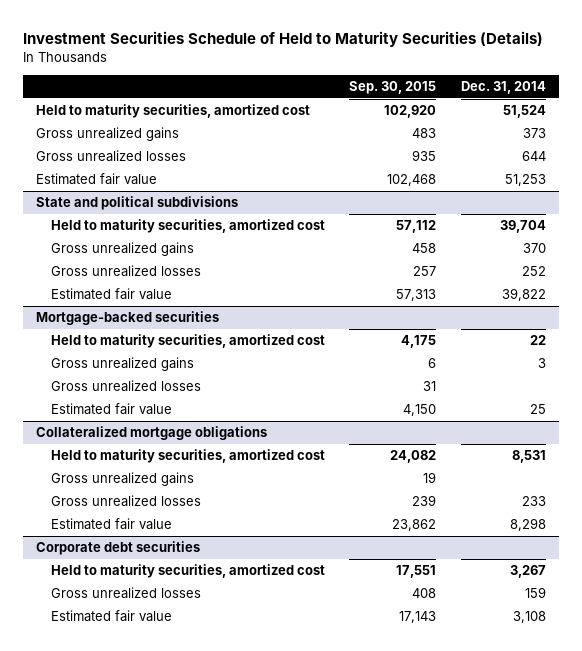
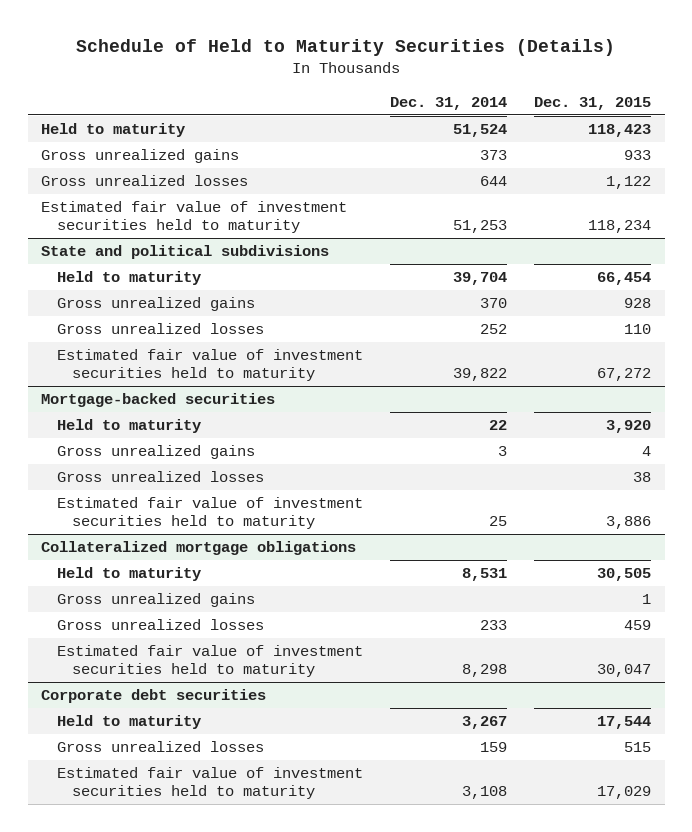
[23,30,544,47] Investment Securities Schedule of Held to Maturity Securities (Details) -> [76,39,616,57] Schedule of Held to Maturity Securities (Details)
[349,81,437,95] Sep. 30, 2015 -> none
none -> [534,96,652,110] Dec. 31, 2015
[35,104,310,119] Held to maturity securities, amortized cost -> [41,123,186,138] Held to maturity
[35,173,157,186] Estimated fair value -> [41,201,348,234] Estimated fair value of investment securities held to maturity
[50,219,325,234] Held to maturity securities, amortized cost -> [56,271,201,286] Held to maturity
[50,288,172,301] Estimated fair value -> [56,349,363,382] Estimated fair value of investment securities held to maturity
[50,334,325,349] Held to maturity securities, amortized cost -> [56,419,201,434] Held to maturity
[50,403,172,416] Estimated fair value -> [56,497,363,530] Estimated fair value of investment securities held to maturity
[50,449,325,464] Held to maturity securities, amortized cost -> [56,567,201,582] Held to maturity
[50,518,172,531] Estimated fair value -> [56,645,363,678] Estimated fair value of investment securities held to maturity
[50,564,325,579] Held to maturity securities, amortized cost -> [56,715,201,730] Held to maturity
[50,610,172,623] Estimated fair value -> [56,767,363,800] Estimated fair value of investment securities held to maturity

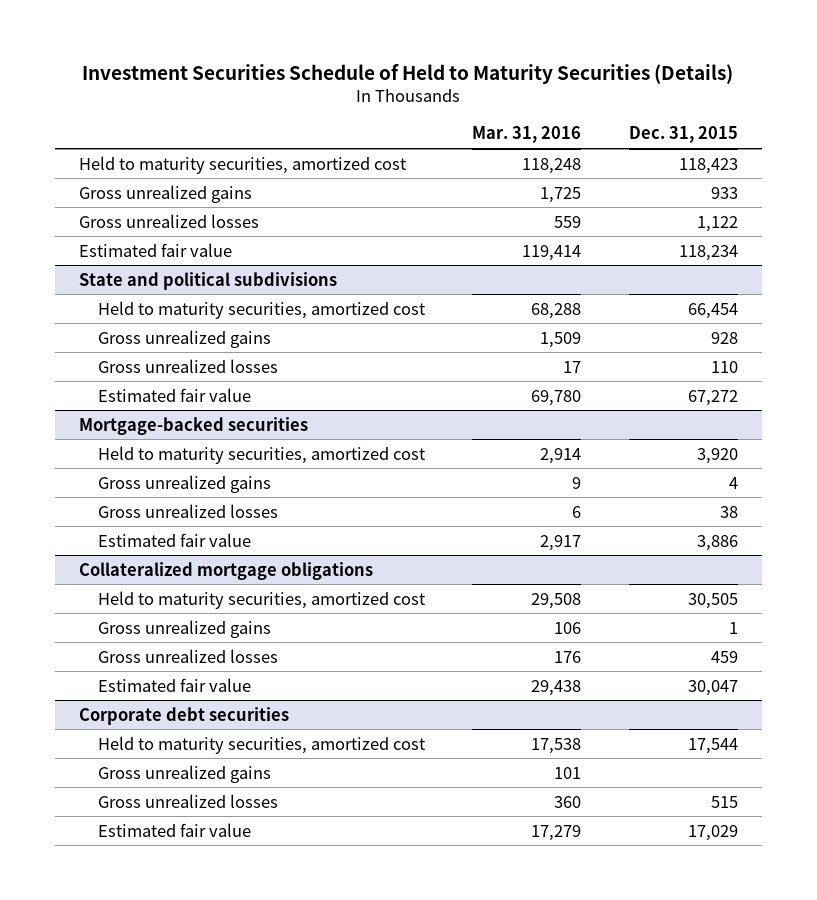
[76,39,616,57] Schedule of Held to Maturity Securities (Details) -> [82,64,734,85] Investment Securities Schedule of Held to Maturity Securities (Details)
[389,96,507,110] Dec. 31, 2014 -> none
none -> [472,126,582,144] Mar. 31, 2016
[41,123,186,138] Held to maturity -> [78,155,406,174] Held to maturity securities, amortized cost
[41,201,348,234] Estimated fair value of investment securities held to maturity -> [78,242,232,257] Estimated fair value
[56,271,201,286] Held to maturity -> [97,300,425,319] Held to maturity securities, amortized cost
[56,349,363,382] Estimated fair value of investment securities held to maturity -> [97,387,251,402] Estimated fair value
[56,419,201,434] Held to maturity -> [97,445,425,464] Held to maturity securities, amortized cost
[56,497,363,530] Estimated fair value of investment securities held to maturity -> [97,532,251,547] Estimated fair value
[56,567,201,582] Held to maturity -> [97,590,425,609] Held to maturity securities, amortized cost
[56,645,363,678] Estimated fair value of investment securities held to maturity -> [97,677,251,692] Estimated fair value
[56,715,201,730] Held to maturity -> [97,735,425,754] Held to maturity securities, amortized cost
none -> [97,764,271,783] Gross unrealized gains
[56,767,363,800] Estimated fair value of investment securities held to maturity -> [97,822,251,837] Estimated fair value

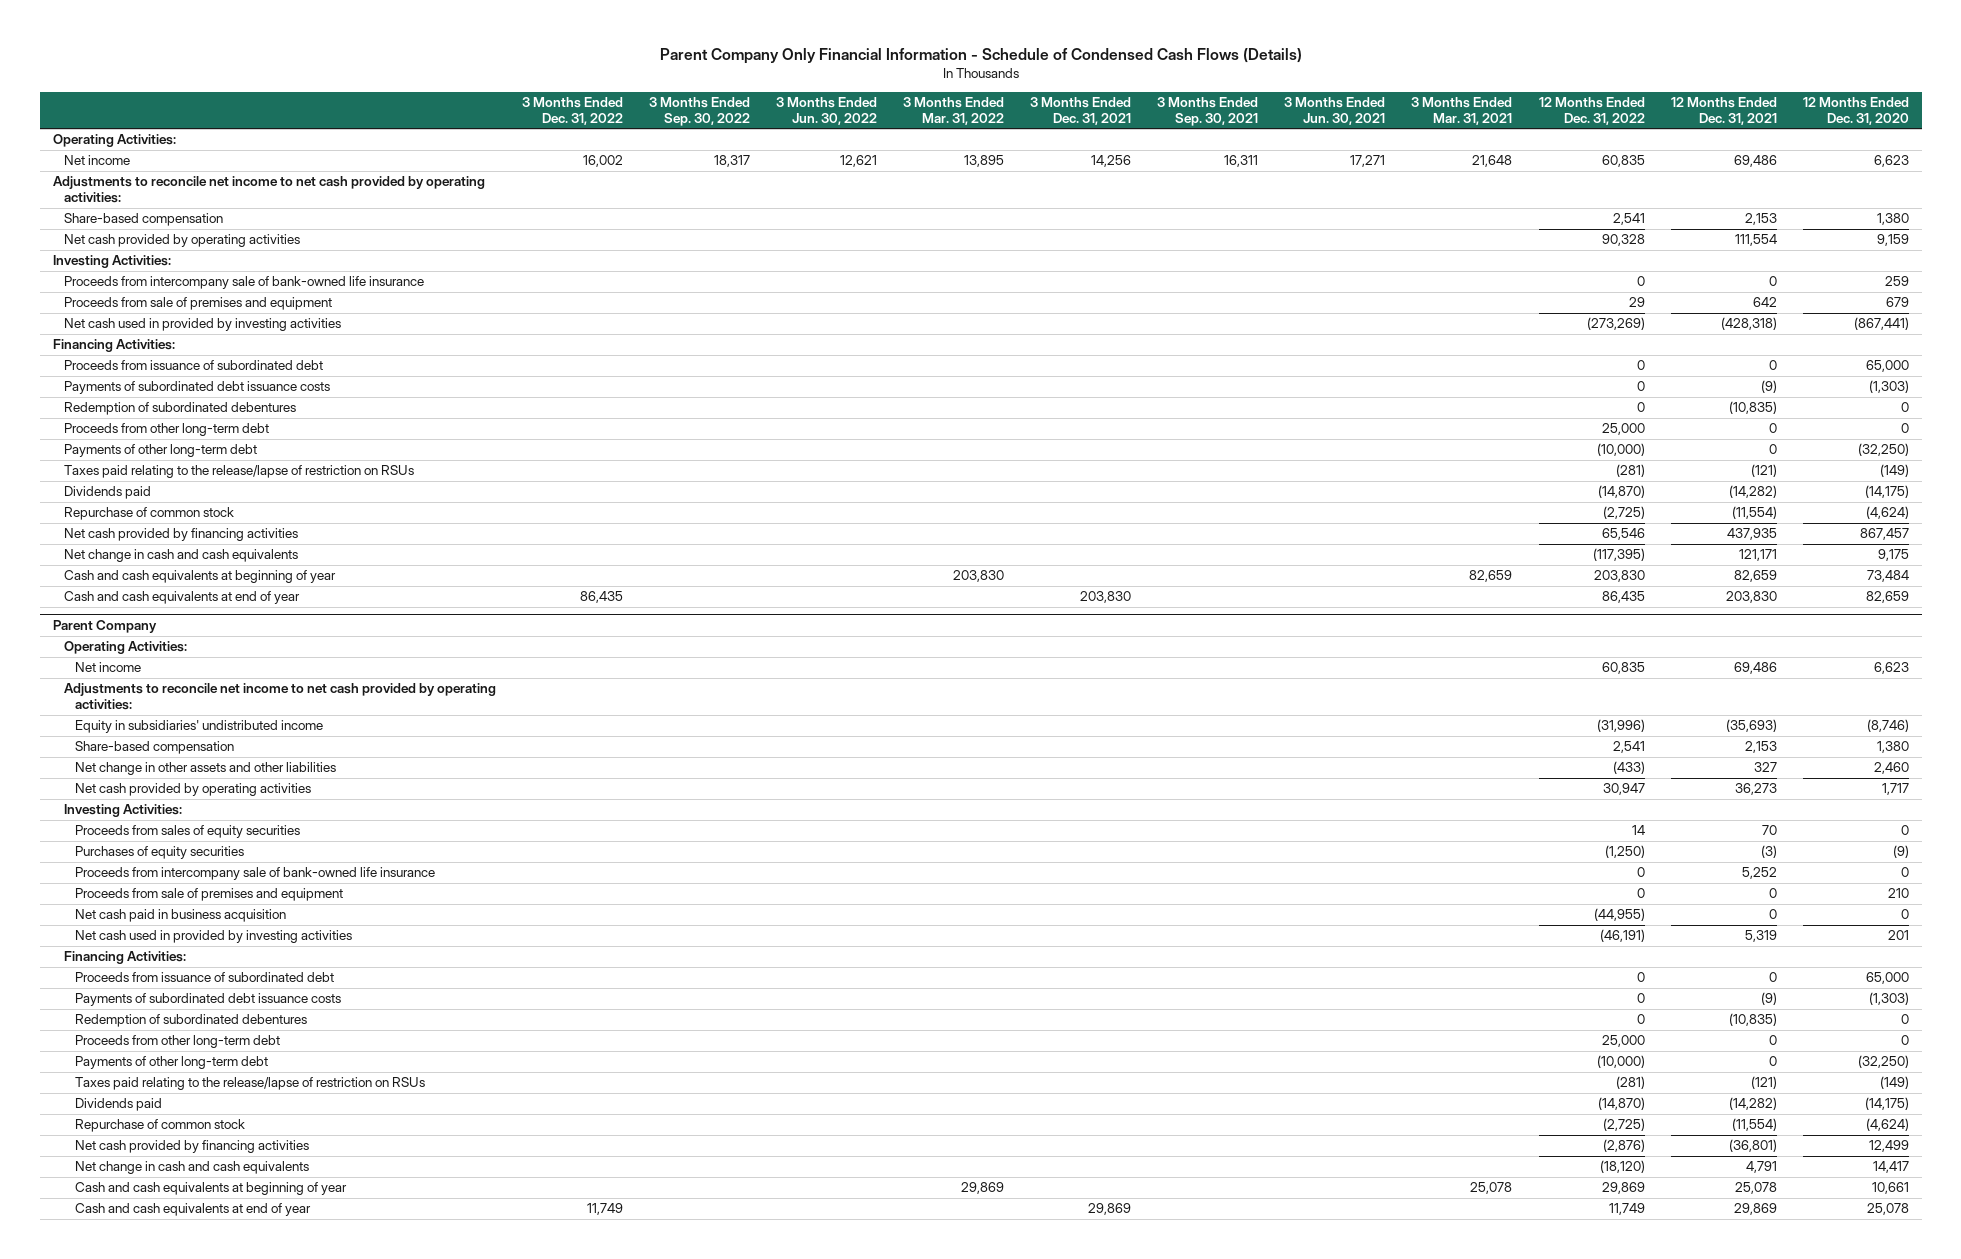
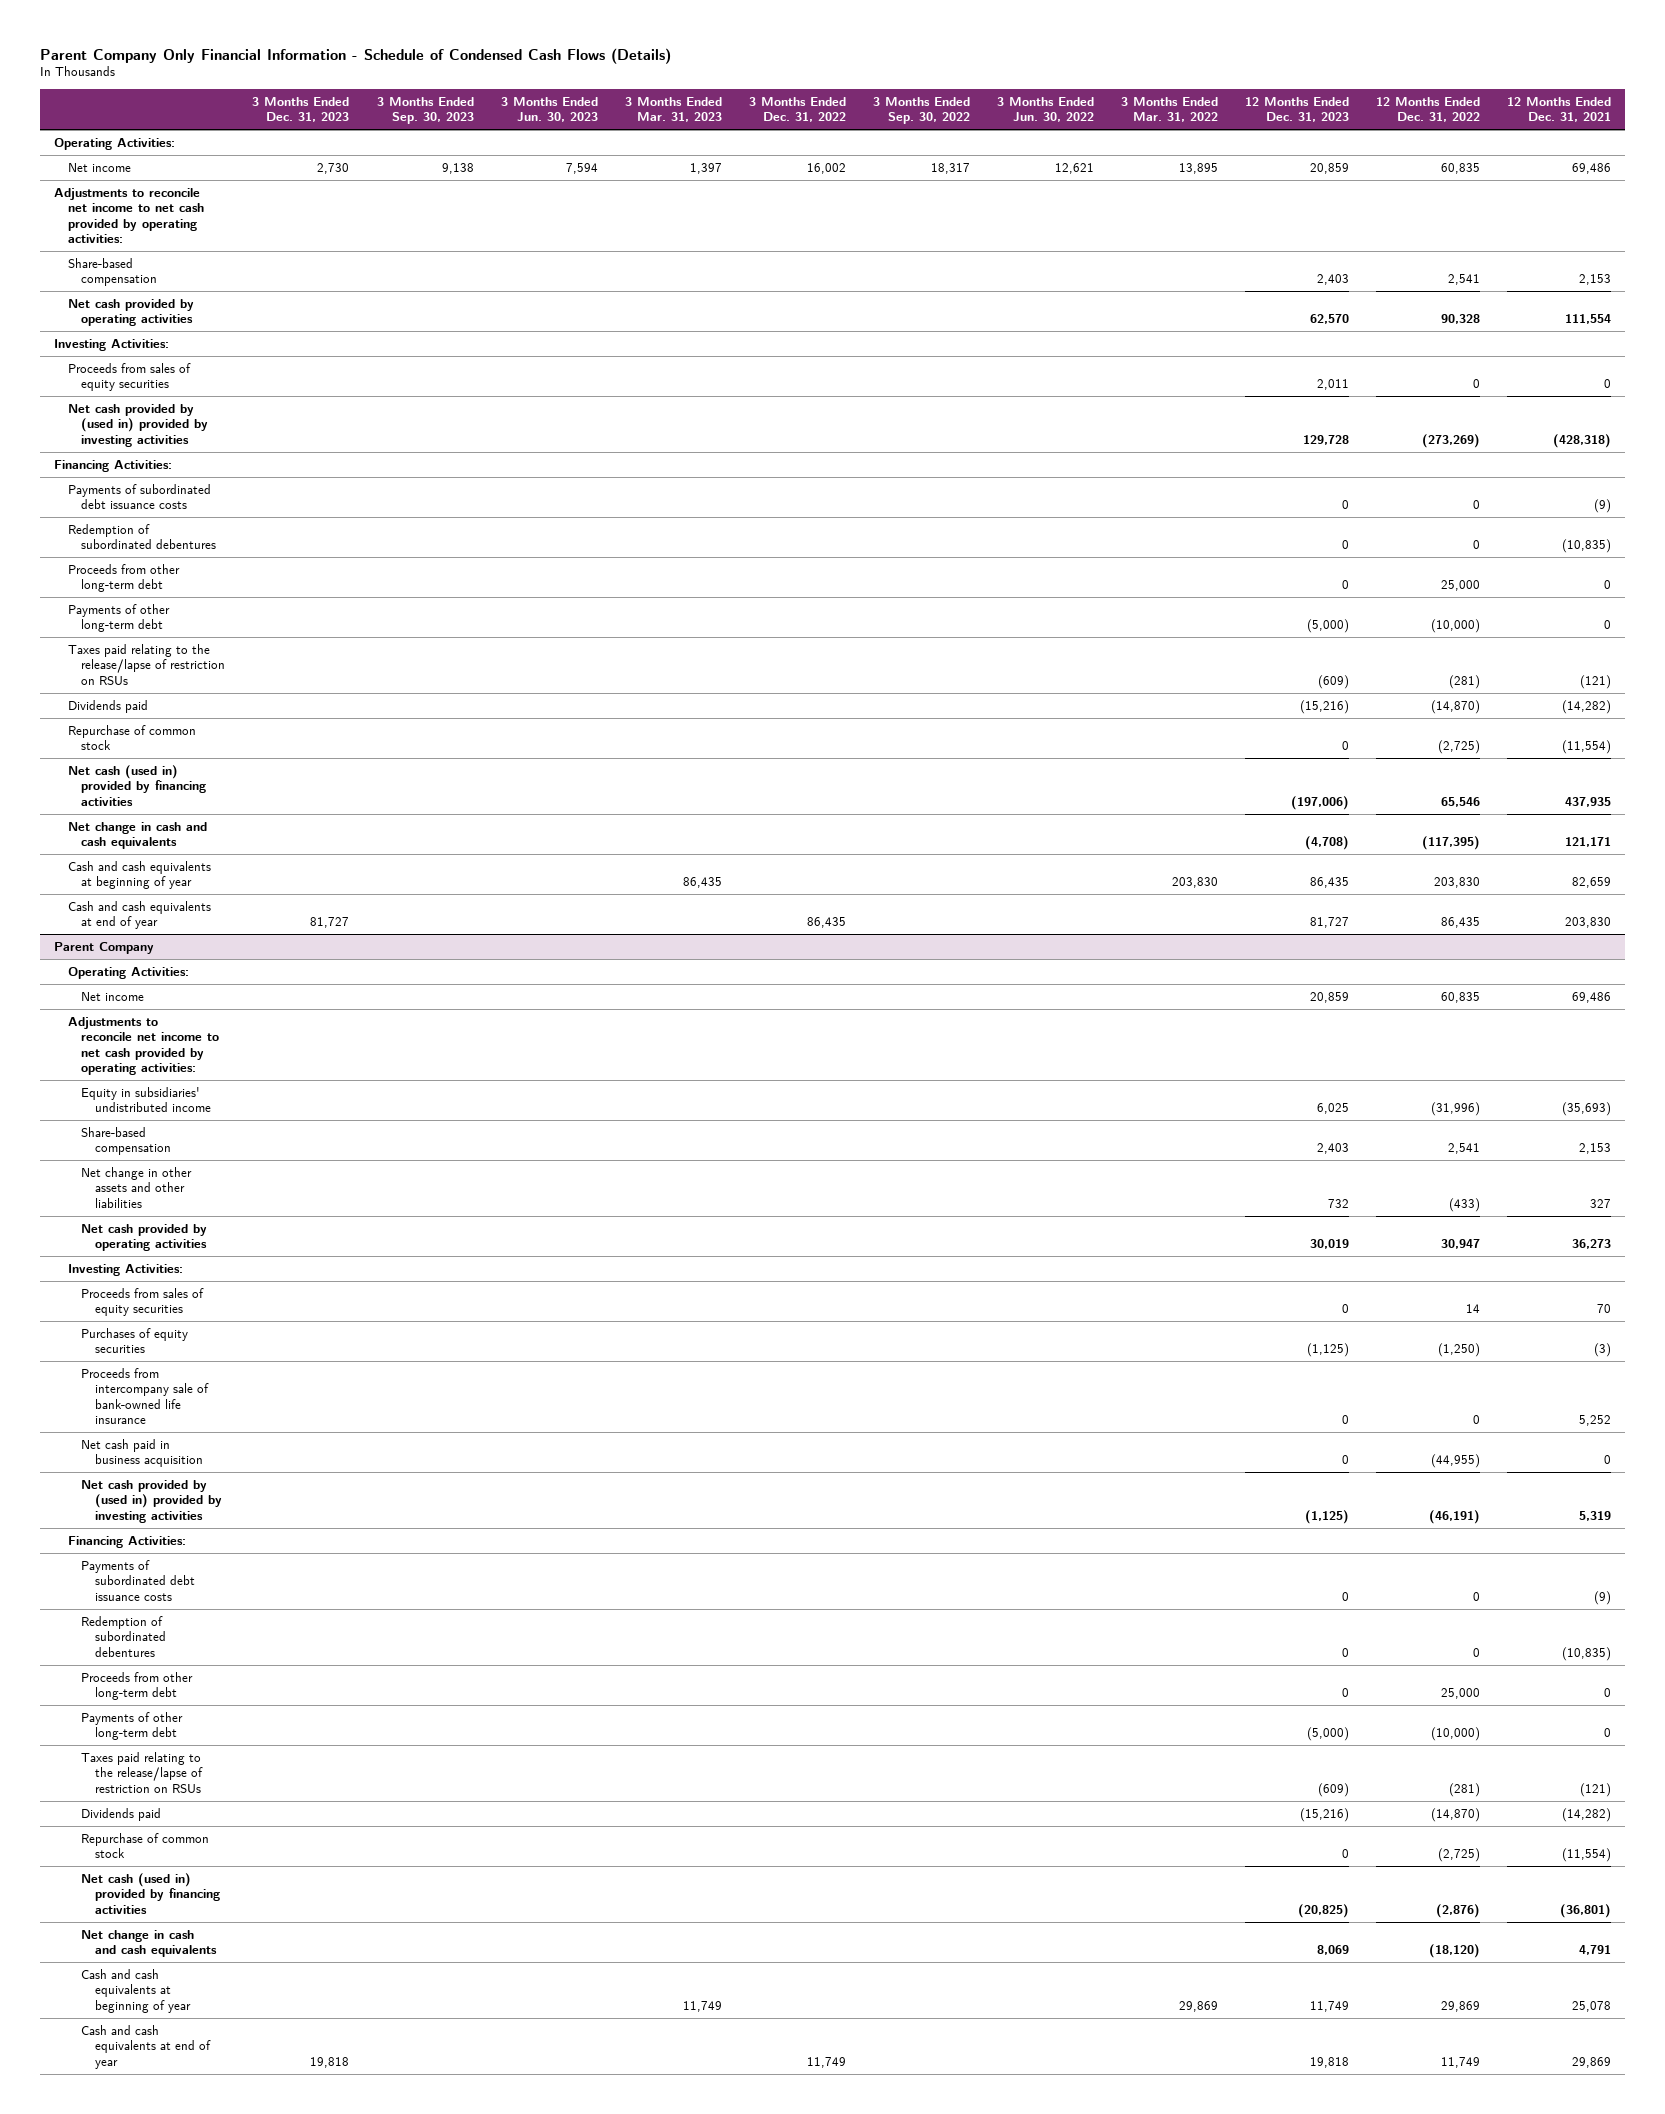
[1030,97,1132,125] 3 Months Ended Dec. 31, 2021 -> none
[1157,97,1259,126] 3 Months Ended Sep. 30, 2021 -> none
[1284,97,1386,125] 3 Months Ended Jun. 30, 2021 -> none
[1411,97,1513,125] 3 Months Ended Mar. 31, 2021 -> none
[1802,97,1909,125] 12 Months Ended Dec. 31, 2020 -> none
none -> [252,96,350,123] 3 Months Ended Dec. 31, 2023
none -> [376,96,474,125] 3 Months Ended Sep. 30, 2023
none -> [500,96,598,123] 3 Months Ended Jun. 30, 2023
none -> [624,96,722,123] 3 Months Ended Mar. 31, 2023
none -> [1244,96,1349,123] 12 Months Ended Dec. 31, 2023
[63,276,424,290] Proceeds from intercompany sale of bank-owned life insurance -> none
[63,297,332,311] Proceeds from sale of premises and equipment -> none
none -> [67,362,191,392] Proceeds from sales of equity securities
[63,318,341,332] Net cash used in provided by investing activities -> [67,403,209,447] Net cash provided by (used in) provided by investing activities
[63,360,323,371] Proceeds from issuance of subordinated debt -> none
[63,528,298,542] Net cash provided by financing activities -> [67,764,207,806] Net cash (used in) provided by financing activities
[75,888,344,902] Proceeds from sale of premises and equipment -> none
[75,930,353,944] Net cash used in provided by investing activities -> [81,1479,223,1523] Net cash provided by (used in) provided by investing activities
[75,972,335,983] Proceeds from issuance of subordinated debt -> none
[75,1140,310,1154] Net cash provided by financing activities -> [81,1872,221,1914] Net cash (used in) provided by financing activities

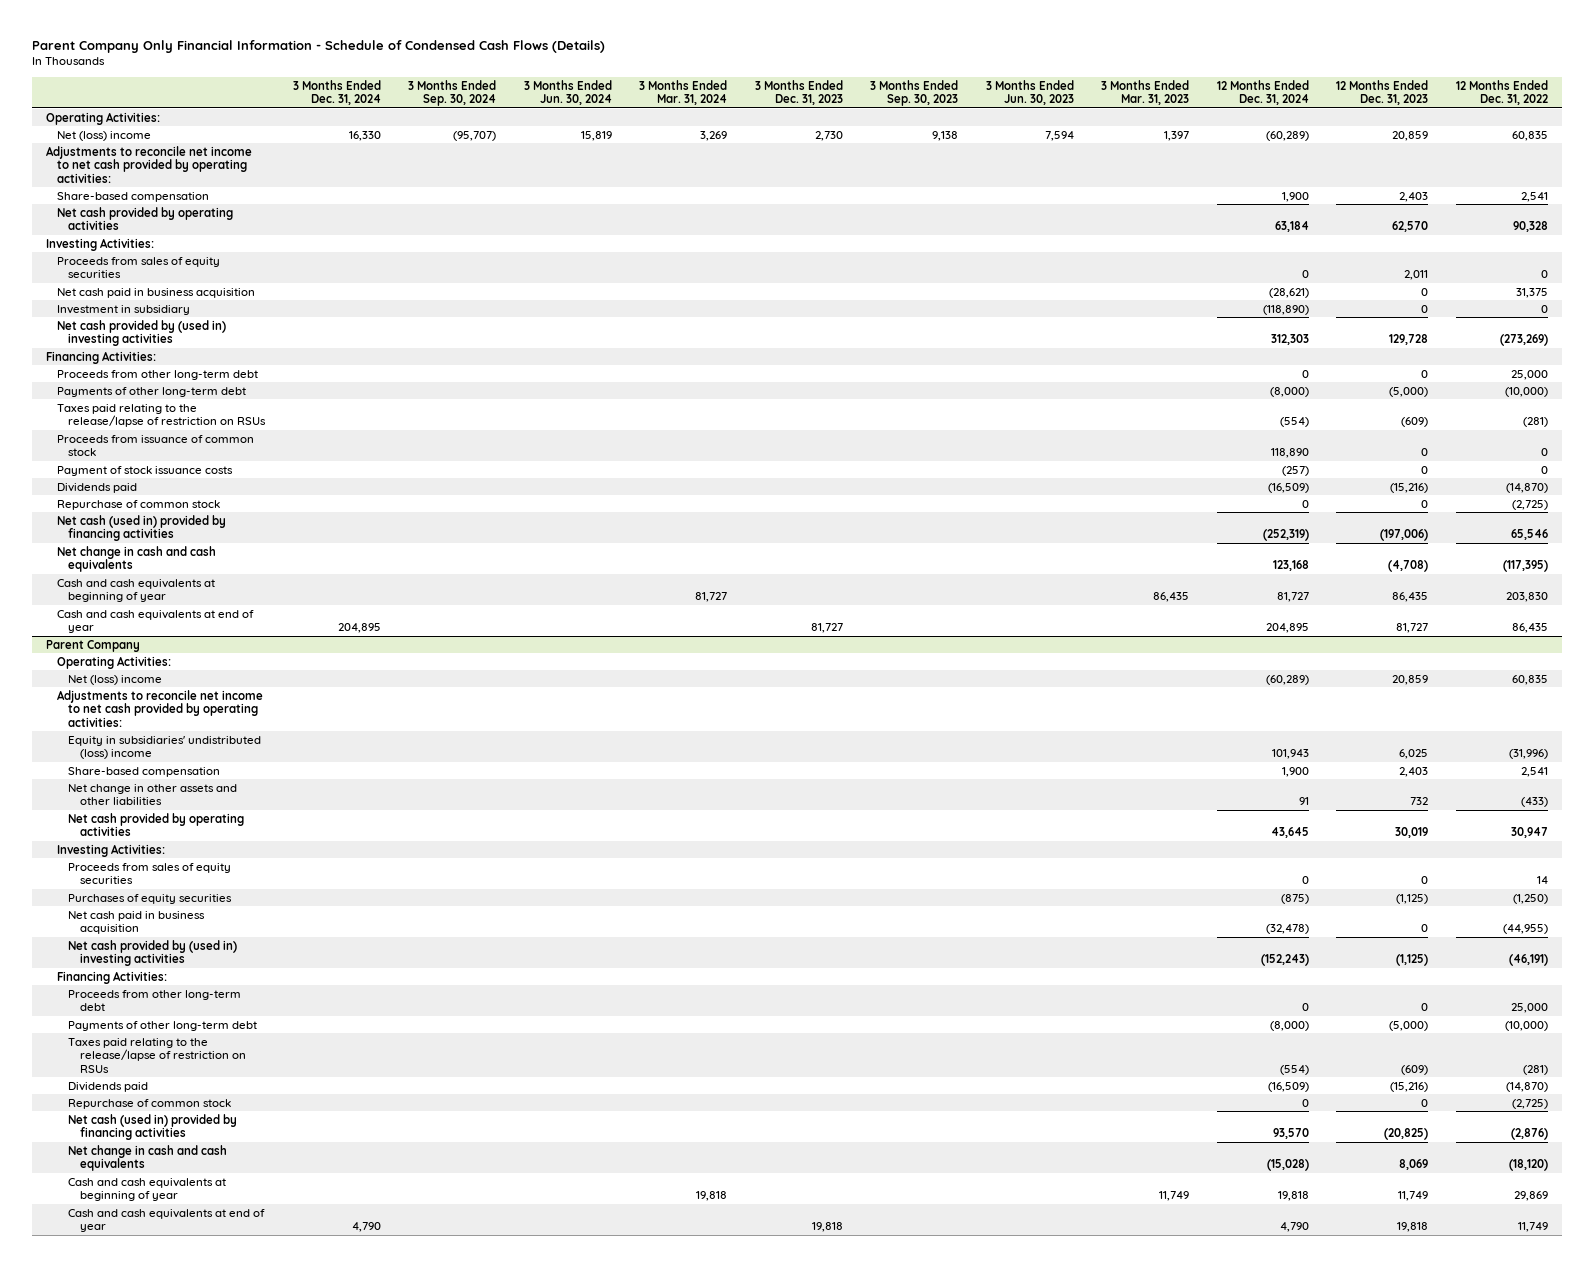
[748,96,846,123] 3 Months Ended Dec. 31, 2022 -> none
[872,96,970,125] 3 Months Ended Sep. 30, 2022 -> none
[996,96,1094,123] 3 Months Ended Jun. 30, 2022 -> none
[1120,96,1218,123] 3 Months Ended Mar. 31, 2022 -> none
[1507,96,1612,123] 12 Months Ended Dec. 31, 2021 -> none
none -> [292,79,381,105] 3 Months Ended Dec. 31, 2024
none -> [408,79,497,106] 3 Months Ended Sep. 30, 2024
none -> [523,79,612,105] 3 Months Ended Jun. 30, 2024
none -> [639,79,728,105] 3 Months Ended Mar. 31, 2024
none -> [1216,79,1309,105] 12 Months Ended Dec. 31, 2024
[67,162,131,172] Net income -> [57,130,152,141] Net (loss) income
none -> [57,287,256,298] Net cash paid in business acquisition
none -> [57,304,191,315] Investment in subsidiary
[67,403,209,447] Net cash provided by (used in) provided by investing activities -> [57,319,227,347] Net cash provided by (used in) investing activities
[67,483,211,510] Payments of subordinated debt issuance costs -> none
[67,523,217,550] Redemption of subordinated debentures -> none
none -> [57,434,255,457] Proceeds from issuance of common stock
none -> [57,465,234,476] Payment of stock issuance costs
[81,991,145,1001] Net income -> [68,674,163,685] Net (loss) income
[81,1086,212,1113] Equity in subsidiaries' undistributed income -> [68,735,262,760] Equity in subsidiaries' undistributed (loss) income
[81,1367,210,1425] Proceeds from intercompany sale of bank-owned life insurance -> none
[81,1479,223,1523] Net cash provided by (used in) provided by investing activities -> [68,939,238,967] Net cash provided by (used in) investing activities
[81,1559,196,1601] Payments of subordinated debt issuance costs -> none
[81,1615,167,1657] Redemption of subordinated debentures -> none

